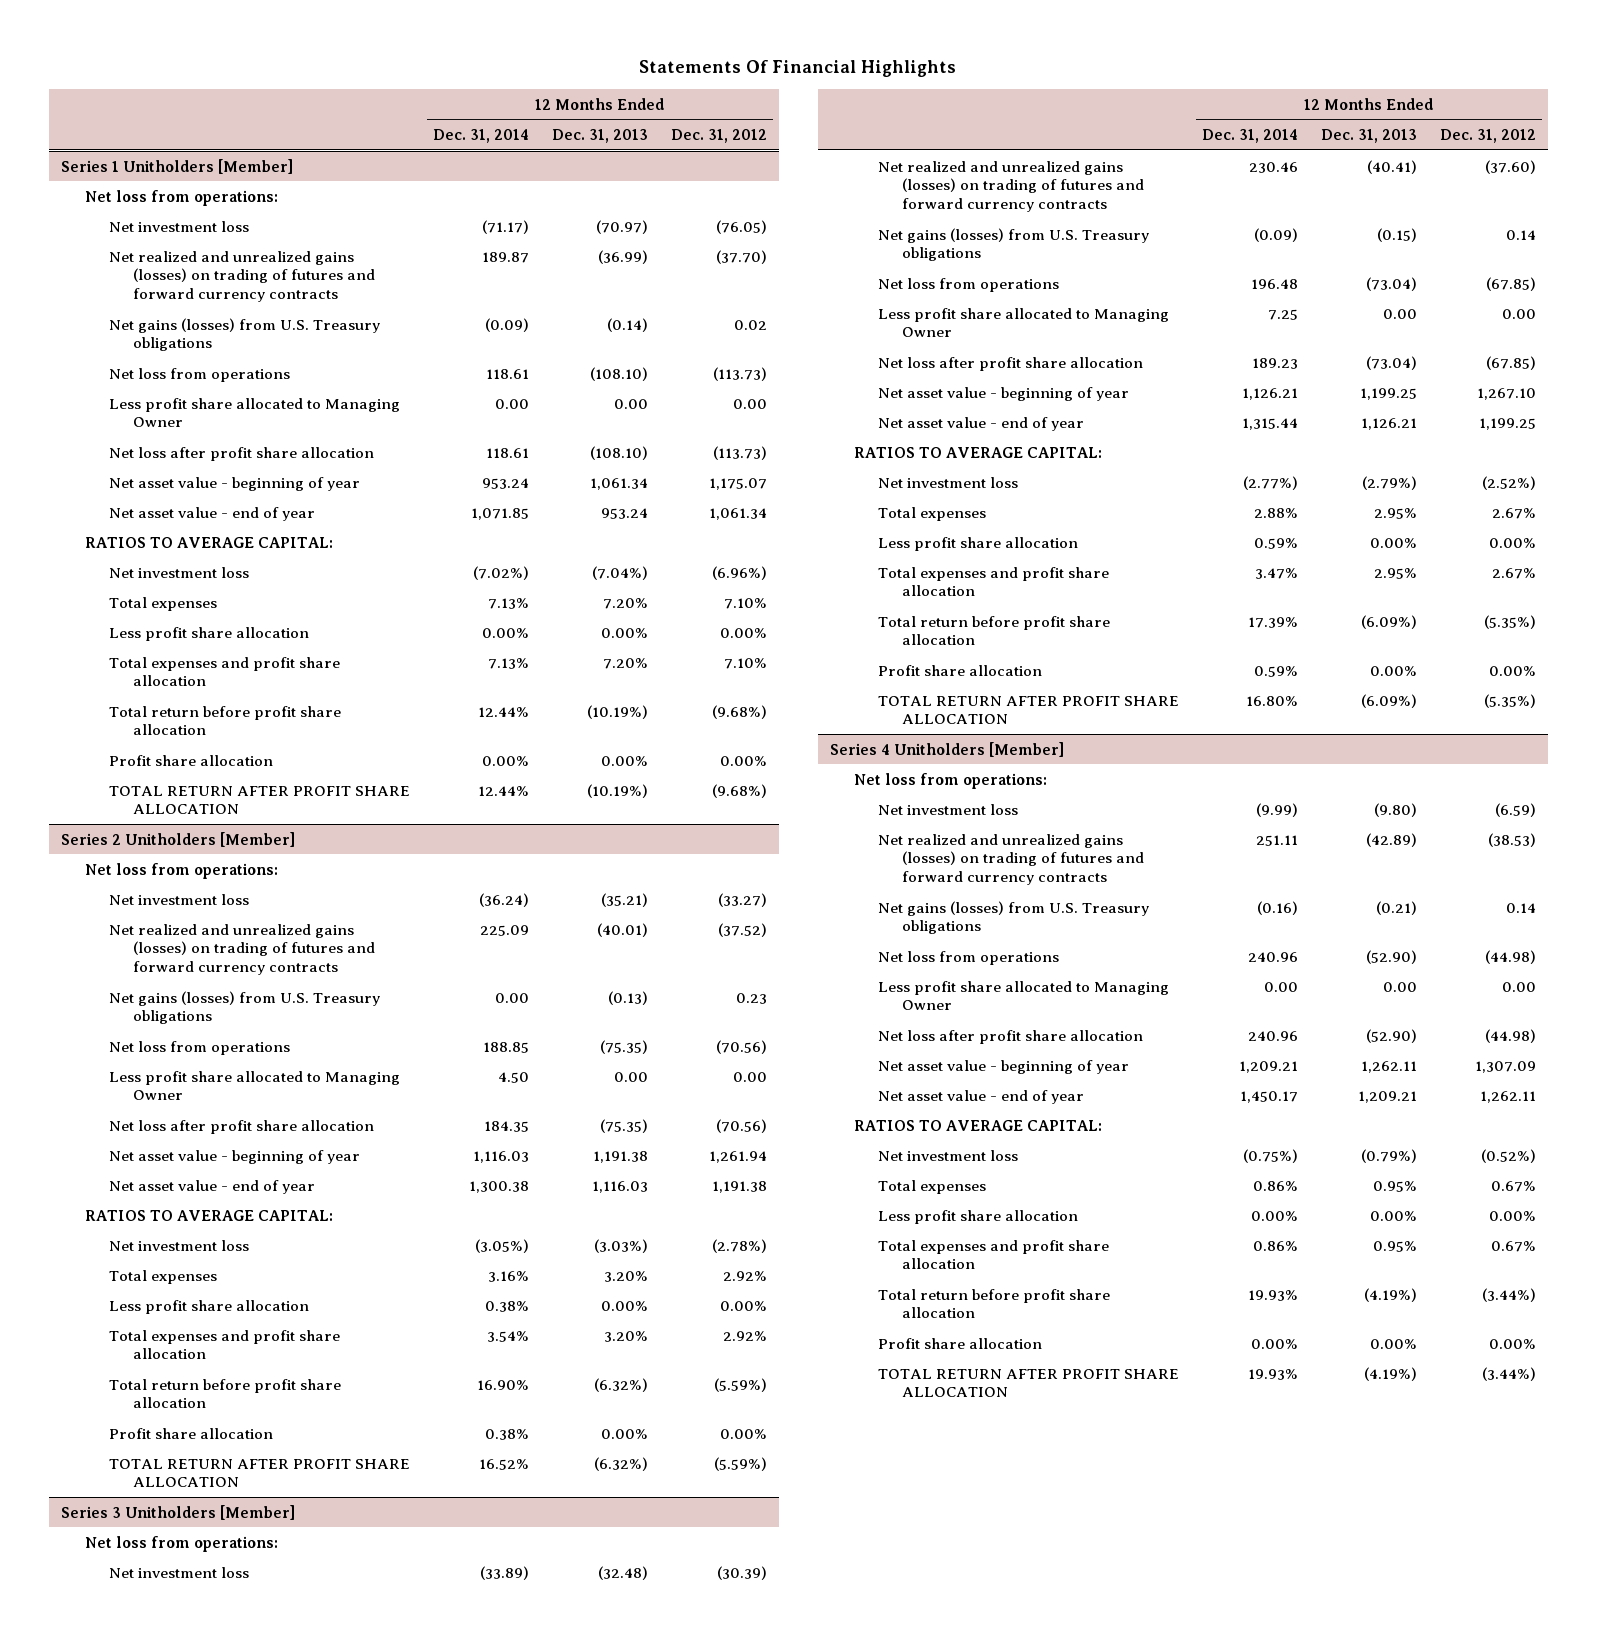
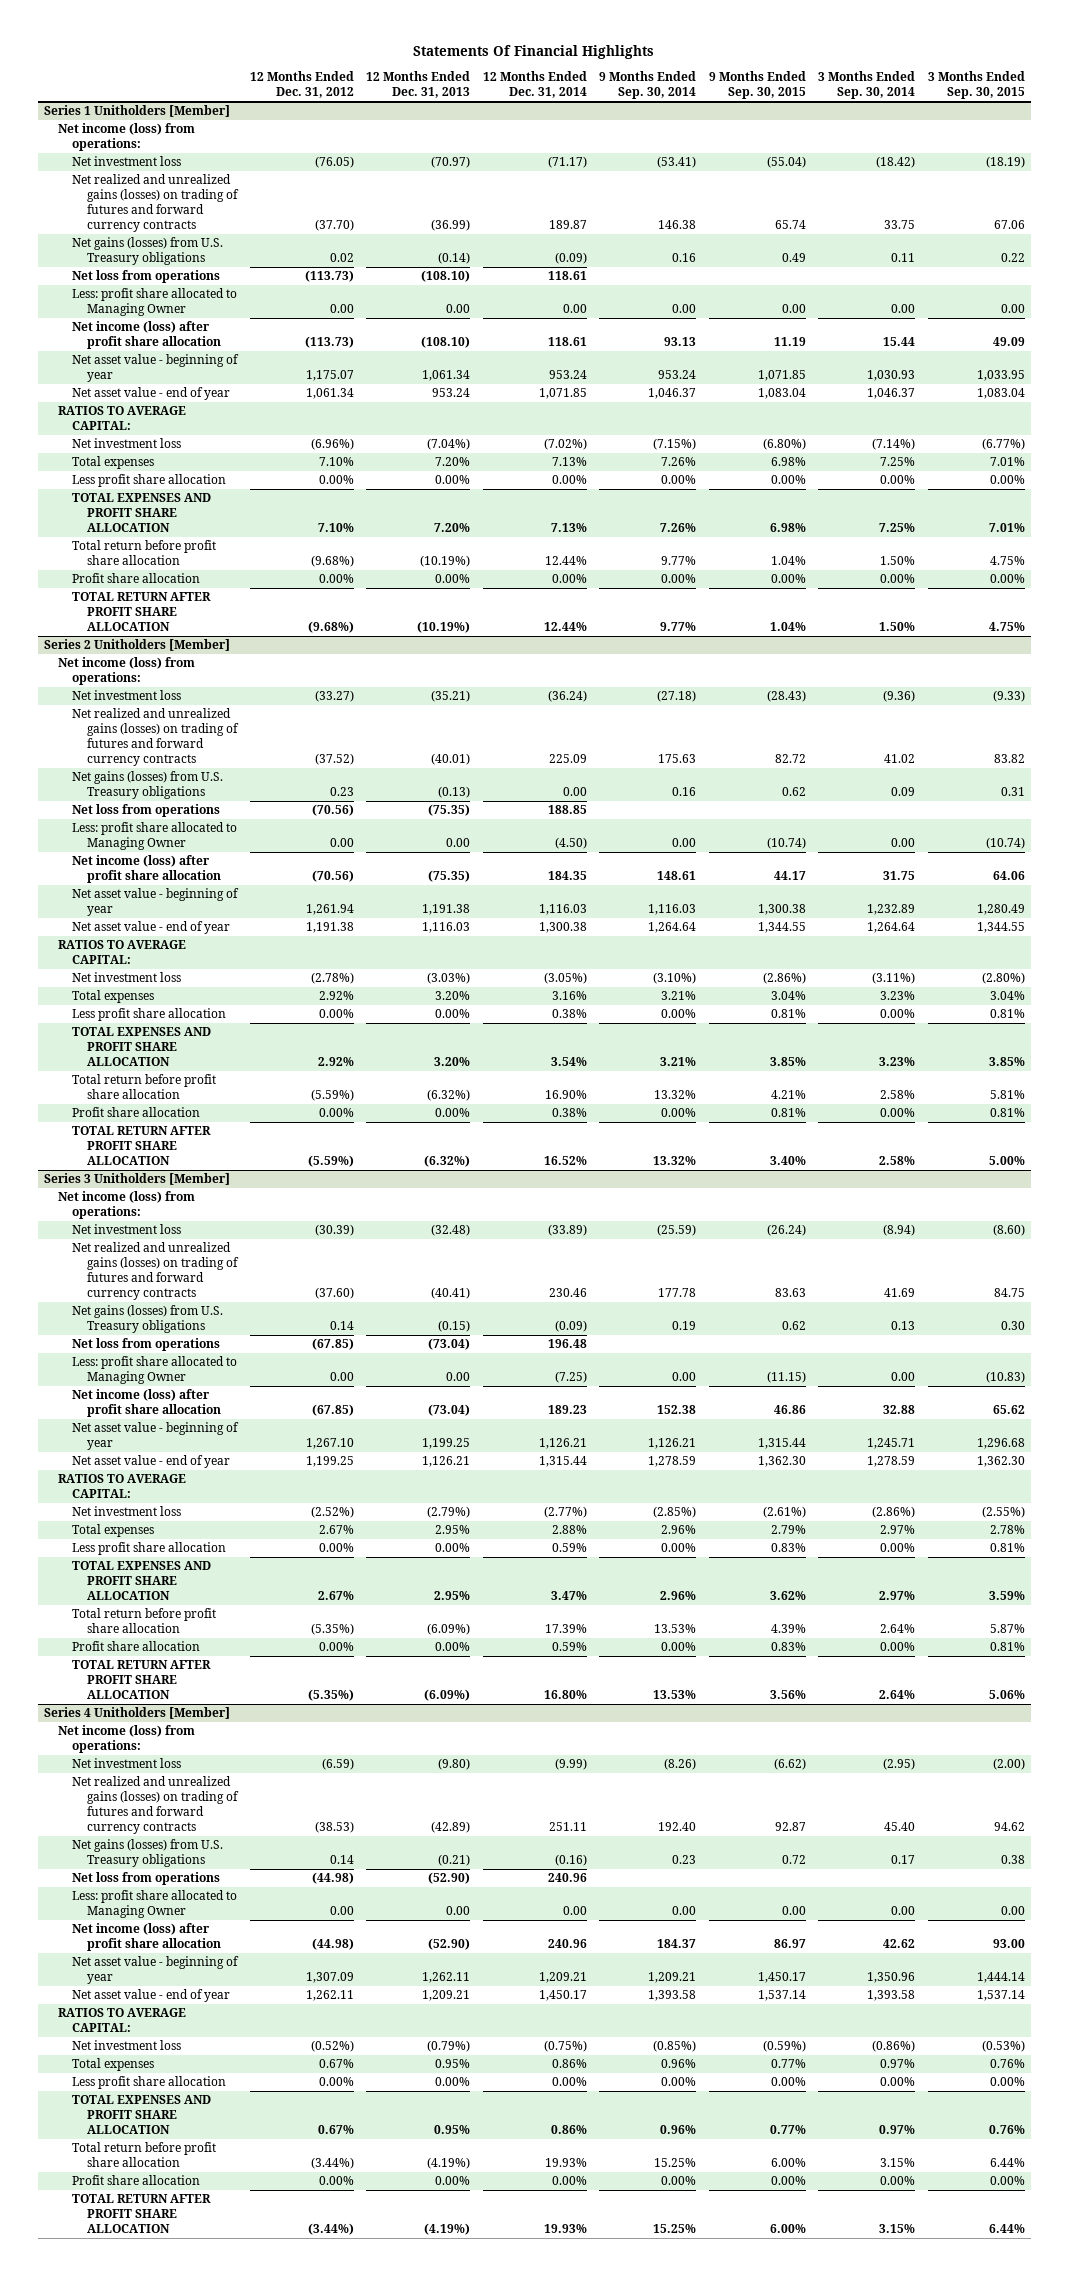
none -> [599,71,697,100] 9 Months Ended Sep. 30, 2014
none -> [708,71,806,100] 9 Months Ended Sep. 30, 2015
none -> [818,71,916,100] 3 Months Ended Sep. 30, 2014
none -> [927,71,1025,100] 3 Months Ended Sep. 30, 2015
[84,189,278,206] Net loss from operations: -> [58,123,196,152] Net income (loss) from operations:
[108,397,400,428] Less profit share allocated to Managing Owner -> [72,288,238,317] Less: profit share allocated to Managing Owner
[108,446,374,461] Net loss after profit share allocation -> [72,321,221,350] Net income (loss) after profit share allocation
[108,656,340,687] Total expenses and profit share allocation -> [72,493,212,533] TOTAL EXPENSES AND PROFIT SHARE ALLOCATION
[84,862,278,879] Net loss from operations: -> [58,657,196,686] Net income (loss) from operations:
[108,1070,400,1101] Less profit share allocated to Managing Owner -> [72,822,238,851] Less: profit share allocated to Managing Owner
[497,1071,529,1083] 4.50 -> [554,837,587,850] (4.50)
[108,1119,374,1134] Net loss after profit share allocation -> [72,855,221,884] Net income (loss) after profit share allocation
[108,1329,340,1360] Total expenses and profit share allocation -> [72,1027,212,1067] TOTAL EXPENSES AND PROFIT SHARE ALLOCATION
[84,1535,278,1552] Net loss from operations: -> [58,1191,196,1220] Net income (loss) from operations:
[877,307,1169,338] Less profit share allocated to Managing Owner -> [72,1356,238,1385] Less: profit share allocated to Managing Owner
[1267,308,1298,320] 7.25 -> [554,1371,587,1384] (7.25)
[877,356,1143,371] Net loss after profit share allocation -> [72,1389,221,1418] Net income (loss) after profit share allocation
[877,566,1109,597] Total expenses and profit share allocation -> [72,1561,212,1601] TOTAL EXPENSES AND PROFIT SHARE ALLOCATION
[853,772,1047,789] Net loss from operations: -> [58,1725,196,1754] Net income (loss) from operations:
[877,980,1169,1011] Less profit share allocated to Managing Owner -> [72,1890,238,1919] Less: profit share allocated to Managing Owner
[877,1029,1143,1044] Net loss after profit share allocation -> [72,1923,221,1952] Net income (loss) after profit share allocation
[877,1239,1109,1270] Total expenses and profit share allocation -> [72,2095,212,2135] TOTAL EXPENSES AND PROFIT SHARE ALLOCATION

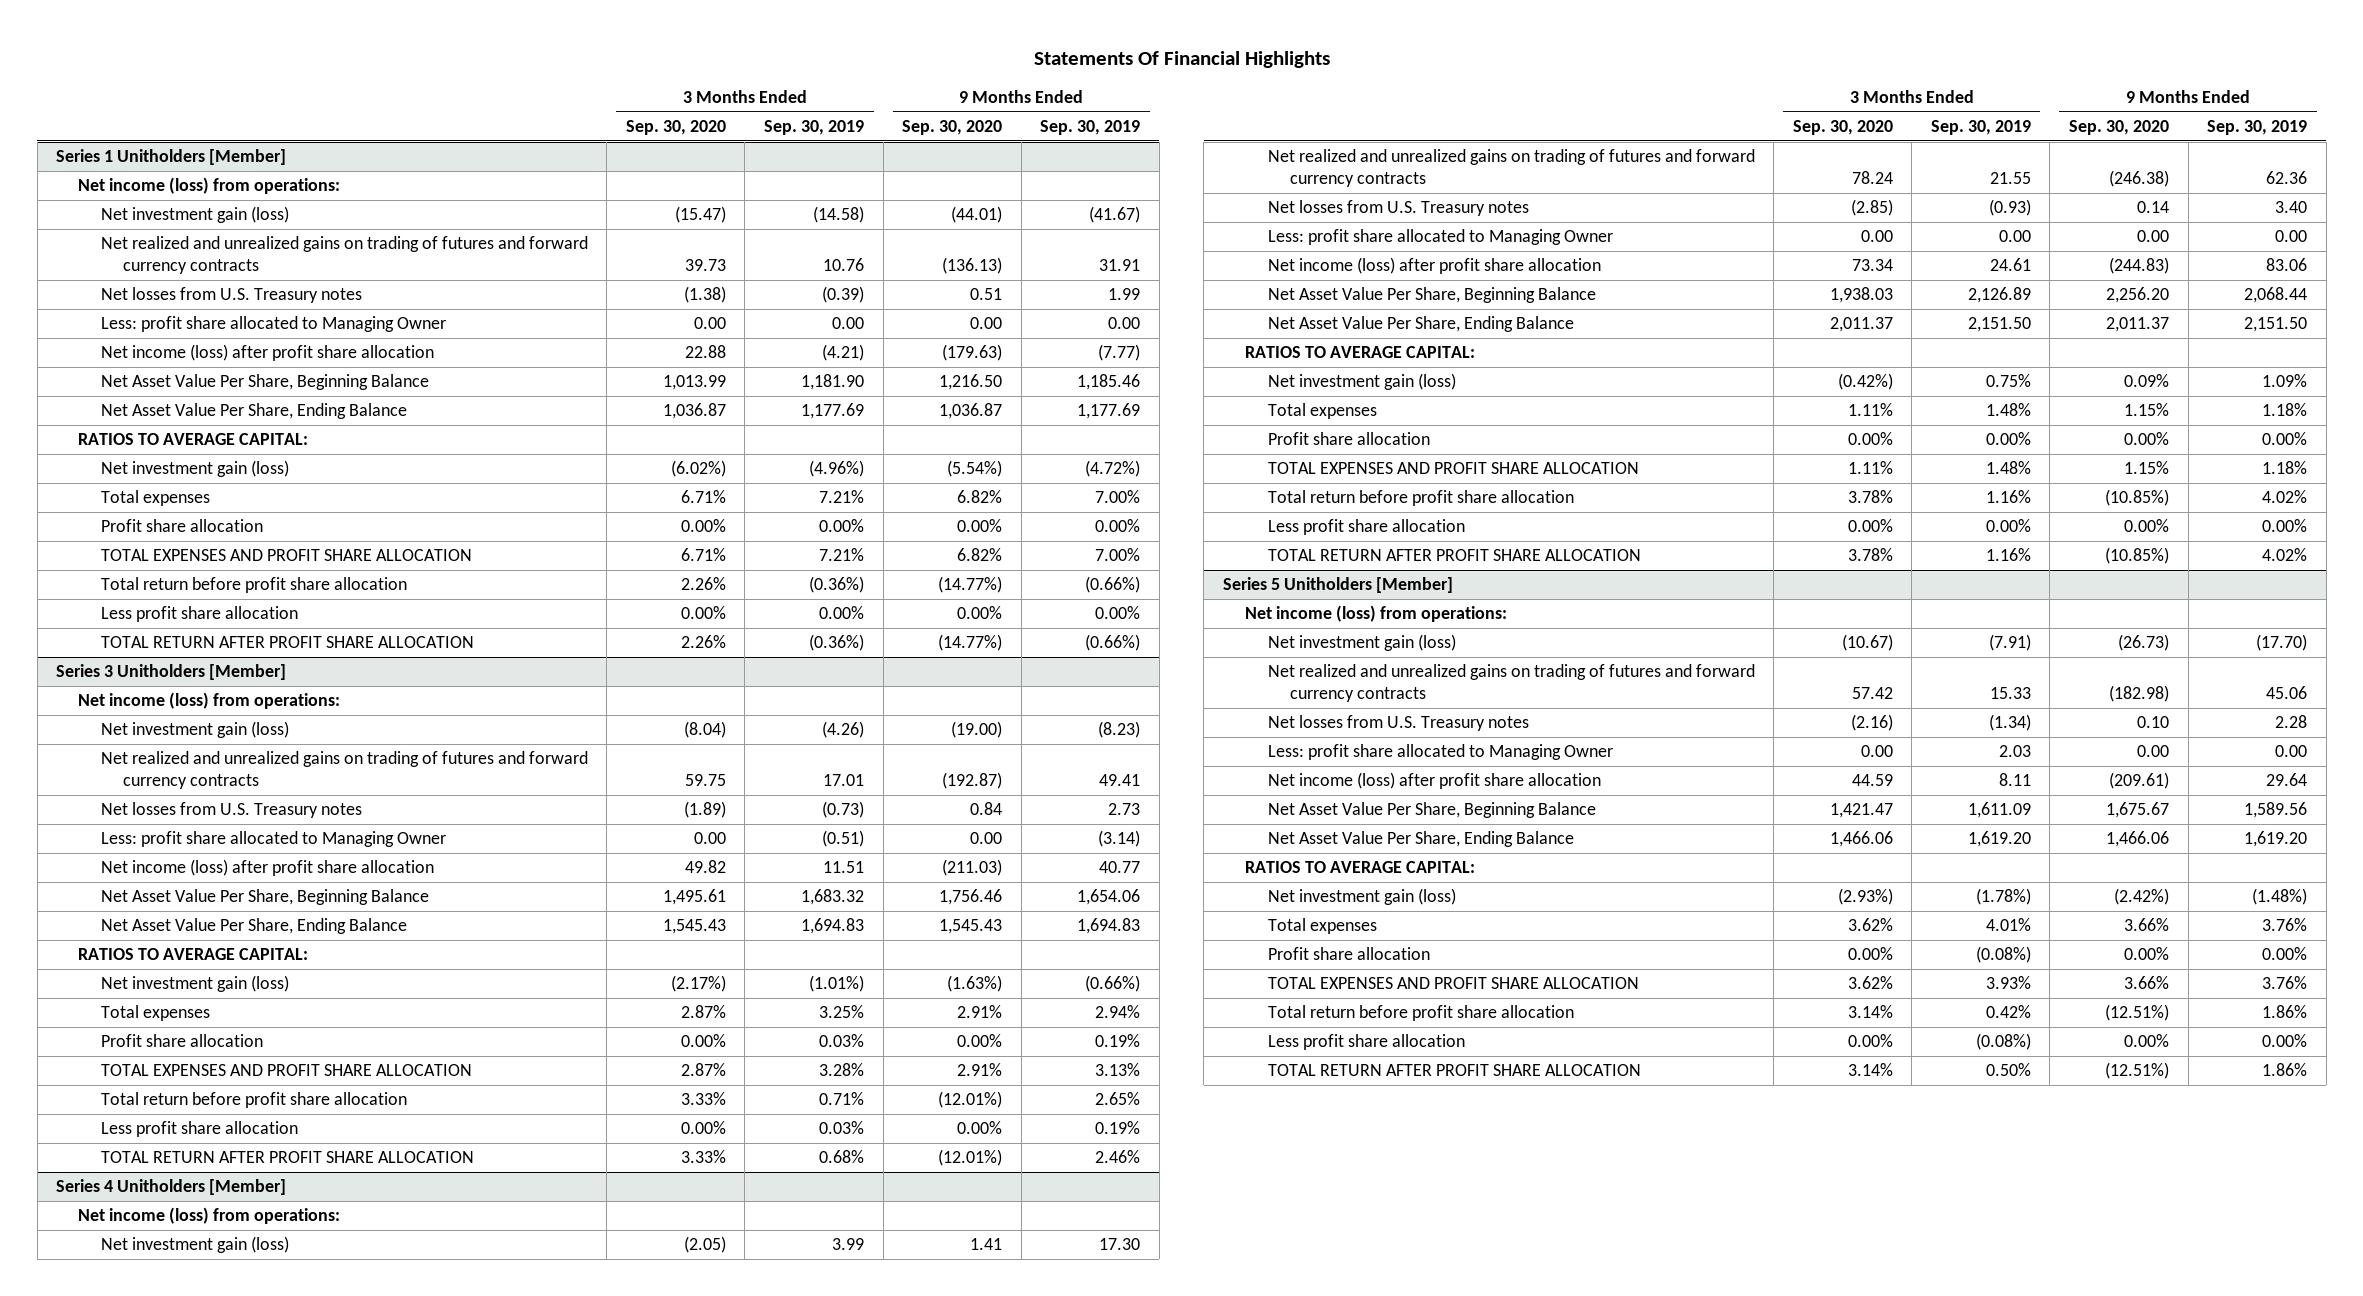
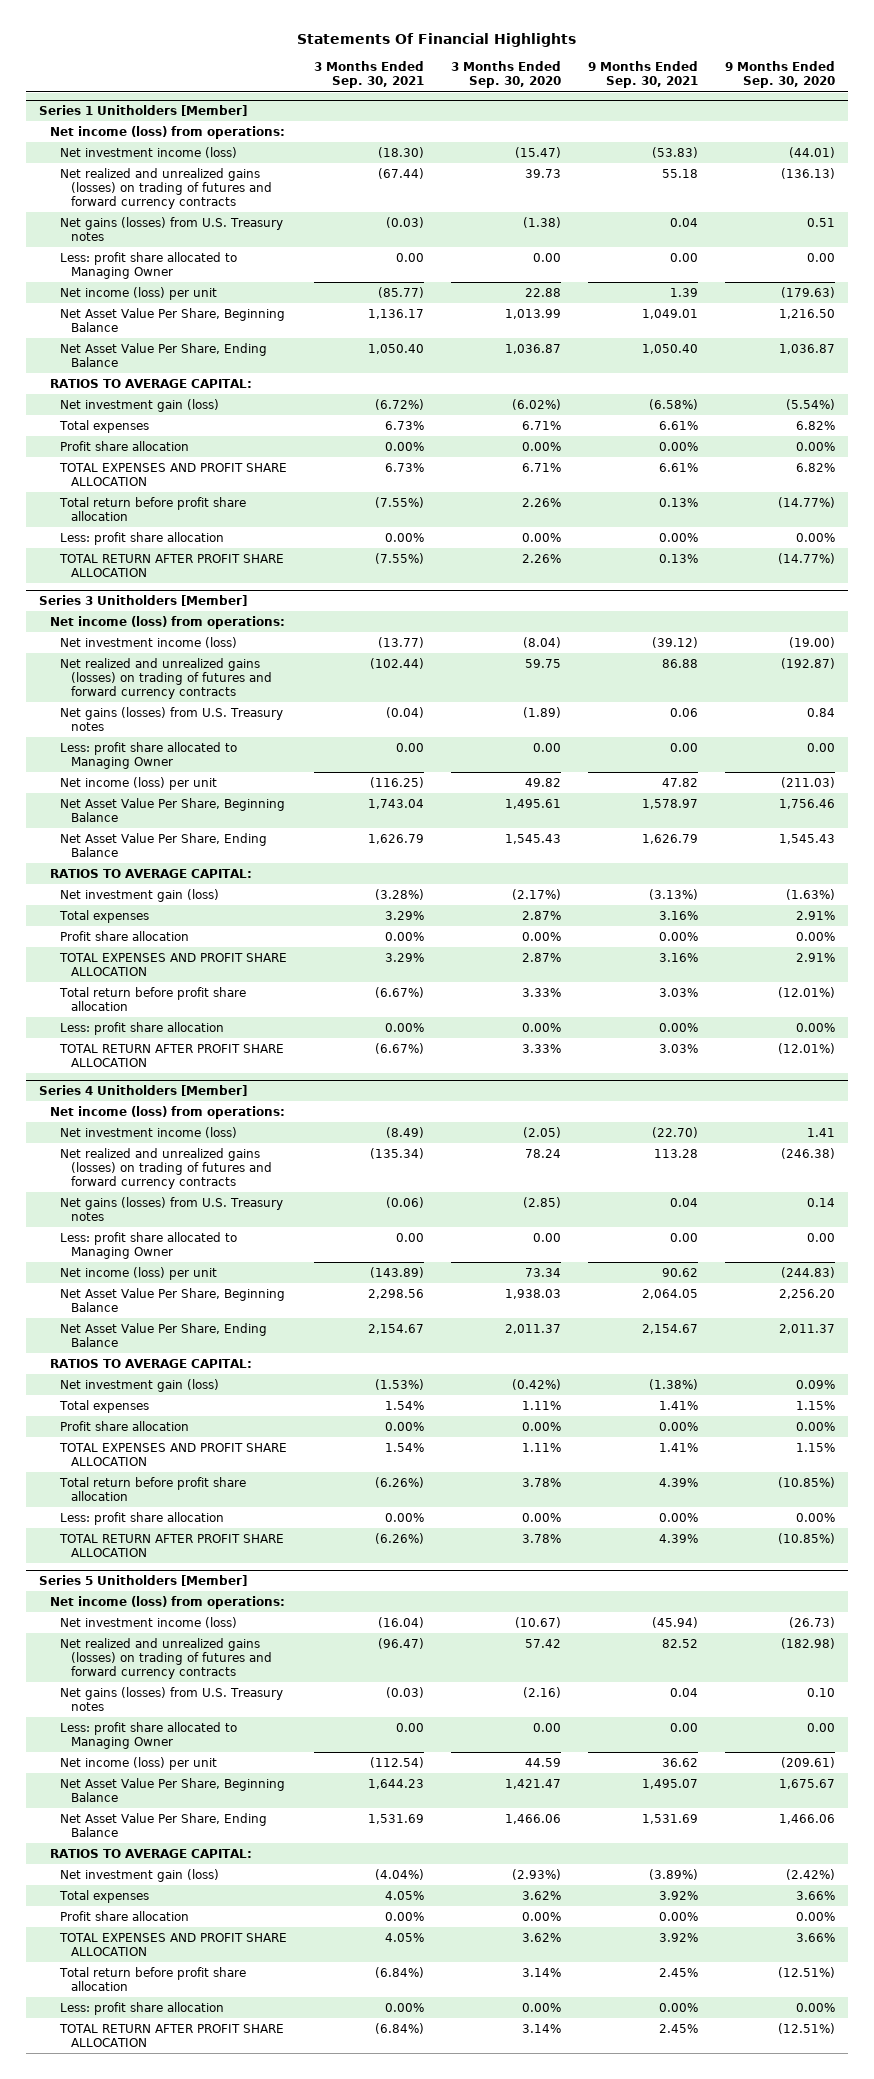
[764,119,865,135] Sep. 30, 2019 -> none
[1040,119,1141,135] Sep. 30, 2019 -> none
none -> [314,61,425,89] 3 Months Ended Sep. 30, 2021
none -> [587,61,698,89] 9 Months Ended Sep. 30, 2021
[100,206,289,224] Net investment gain (loss) -> [60,147,238,159] Net investment income (loss)
[100,236,588,274] Net realized and unrealized gains on trading of futures and forward currency contracts -> [60,168,272,210] Net realized and unrealized gains (losses) on trading of futures and forward currency contracts
[100,287,362,304] Net losses from U.S. Treasury notes -> [60,217,284,242] Net gains (losses) from U.S. Treasury notes
[100,344,434,362] Net income (loss) after profit share allocation -> [60,287,218,301] Net income (loss) per unit
[100,606,298,623] Less profit share allocation -> [60,532,225,546] Less: profit share allocation
[100,721,289,739] Net investment gain (loss) -> [60,637,238,649] Net investment income (loss)
[100,751,588,789] Net realized and unrealized gains on trading of futures and forward currency contracts -> [60,658,272,700] Net realized and unrealized gains (losses) on trading of futures and forward currency contracts
[100,802,362,819] Net losses from U.S. Treasury notes -> [60,707,284,732] Net gains (losses) from U.S. Treasury notes
[100,859,434,877] Net income (loss) after profit share allocation -> [60,777,218,791] Net income (loss) per unit
[100,1121,298,1138] Less profit share allocation -> [60,1022,225,1036] Less: profit share allocation
[100,1236,289,1254] Net investment gain (loss) -> [60,1127,238,1139] Net investment income (loss)
[1267,149,1755,187] Net realized and unrealized gains on trading of futures and forward currency contracts -> [60,1148,272,1190] Net realized and unrealized gains (losses) on trading of futures and forward currency contracts
[1267,200,1529,217] Net losses from U.S. Treasury notes -> [60,1197,284,1222] Net gains (losses) from U.S. Treasury notes
[1267,257,1601,275] Net income (loss) after profit share allocation -> [60,1267,218,1281] Net income (loss) per unit
[1267,519,1465,536] Less profit share allocation -> [60,1512,225,1526] Less: profit share allocation
[1267,634,1456,652] Net investment gain (loss) -> [60,1617,238,1629] Net investment income (loss)
[1267,664,1755,702] Net realized and unrealized gains on trading of futures and forward currency contracts -> [60,1638,272,1680] Net realized and unrealized gains (losses) on trading of futures and forward currency contracts
[1267,715,1529,732] Net losses from U.S. Treasury notes -> [60,1687,284,1712] Net gains (losses) from U.S. Treasury notes
[1267,772,1601,790] Net income (loss) after profit share allocation -> [60,1757,218,1771] Net income (loss) per unit
[1267,1034,1465,1051] Less profit share allocation -> [60,2002,225,2016] Less: profit share allocation

